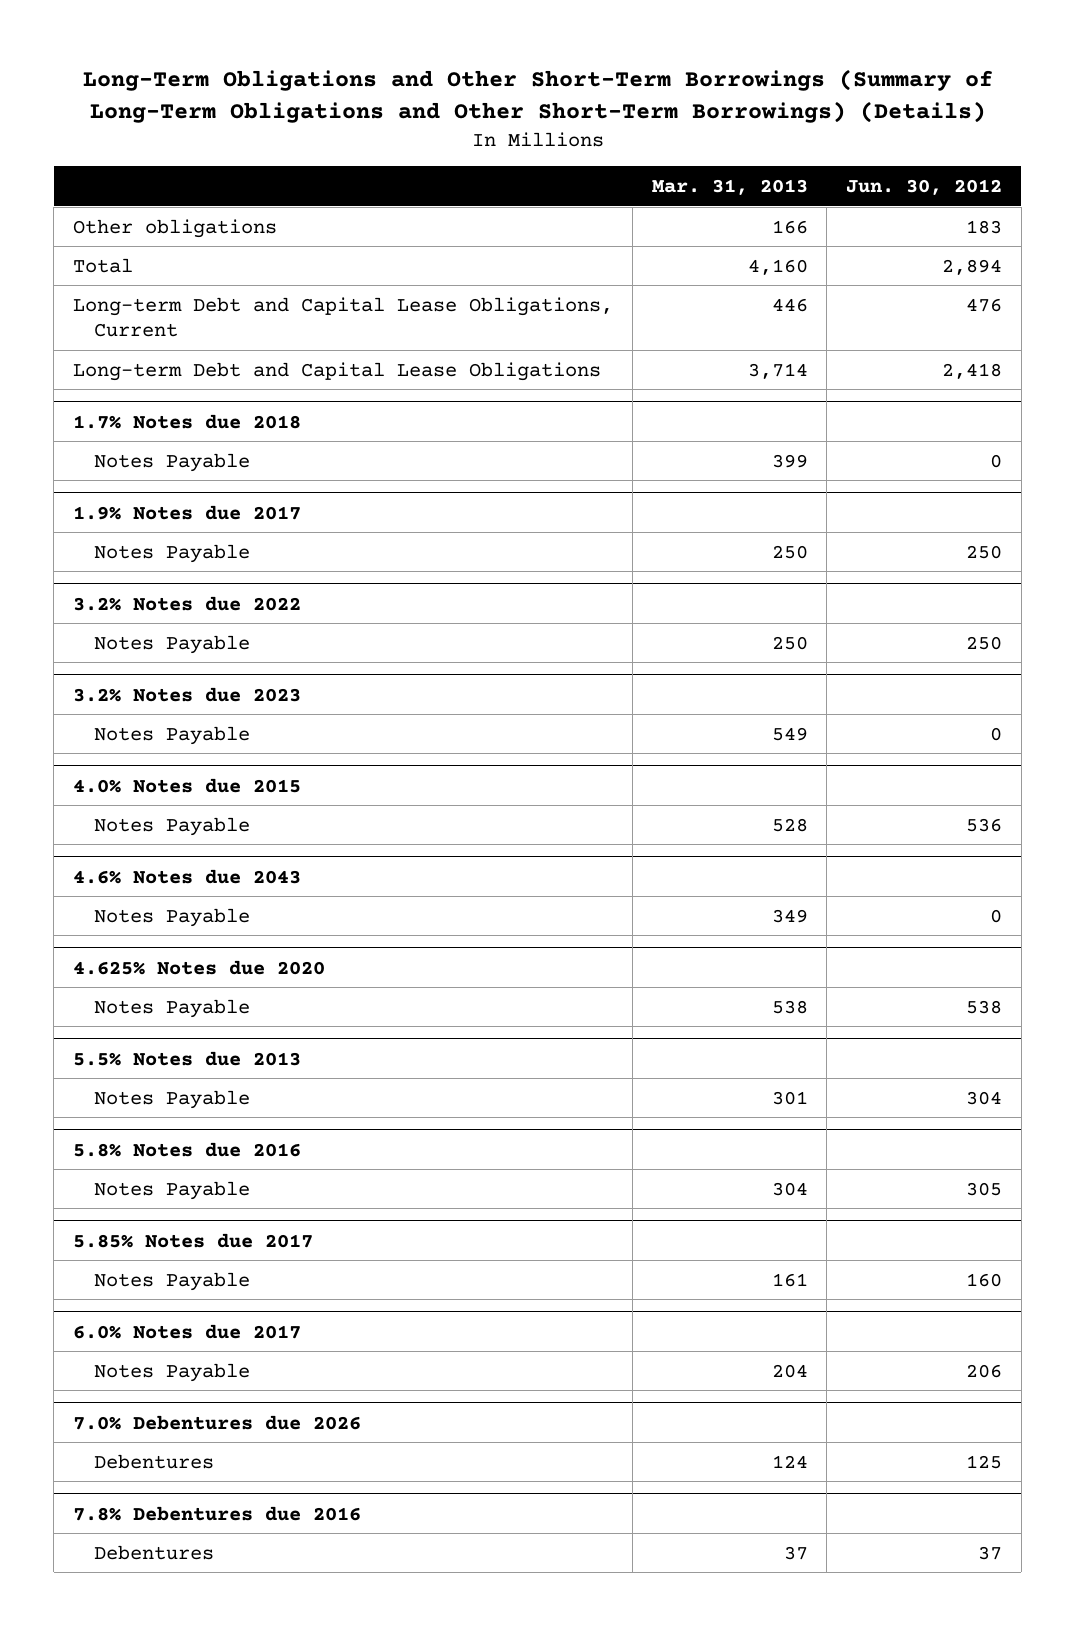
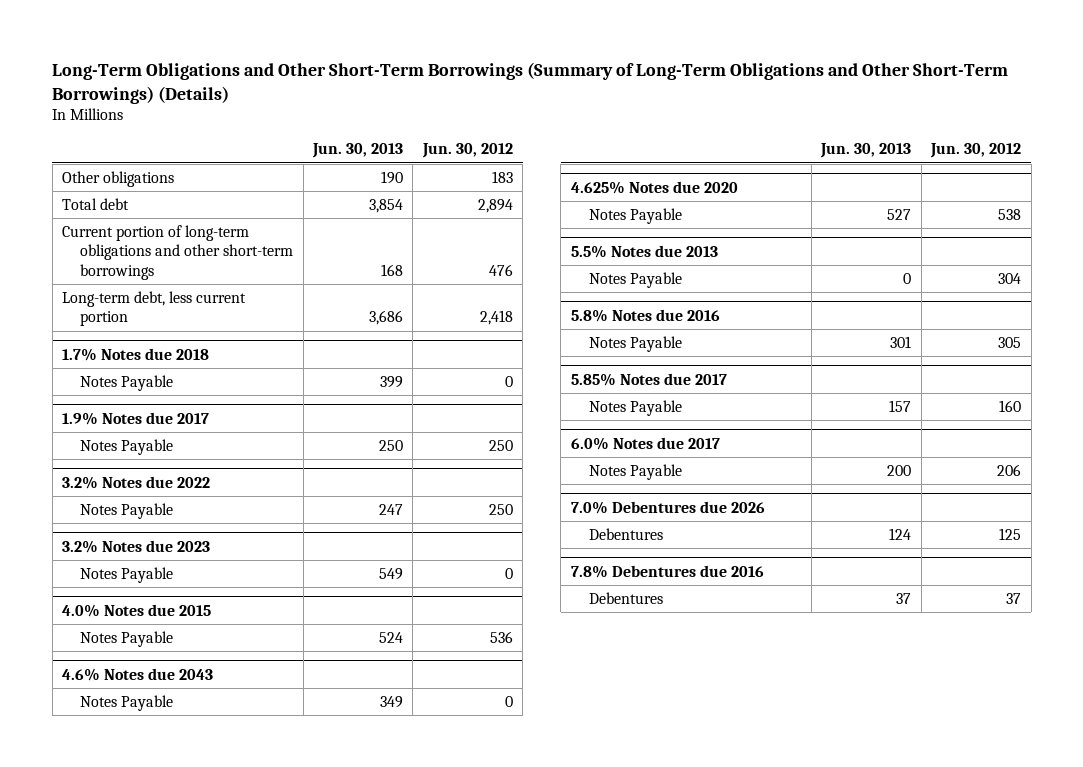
[651,178,808,195] Mar. 31, 2013 -> none
none -> [311,143,403,159] Jun. 30, 2013
[73,257,134,273] Total -> [62,197,130,210] Total debt
[73,296,614,338] Long-term Debt and Capital Lease Obligations, Current -> [62,224,294,280] Current portion of long-term obligations and other short-term borrowings
[73,361,602,381] Long-term Debt and Capital Lease Obligations -> [62,290,247,327] Long-term debt, less current portion

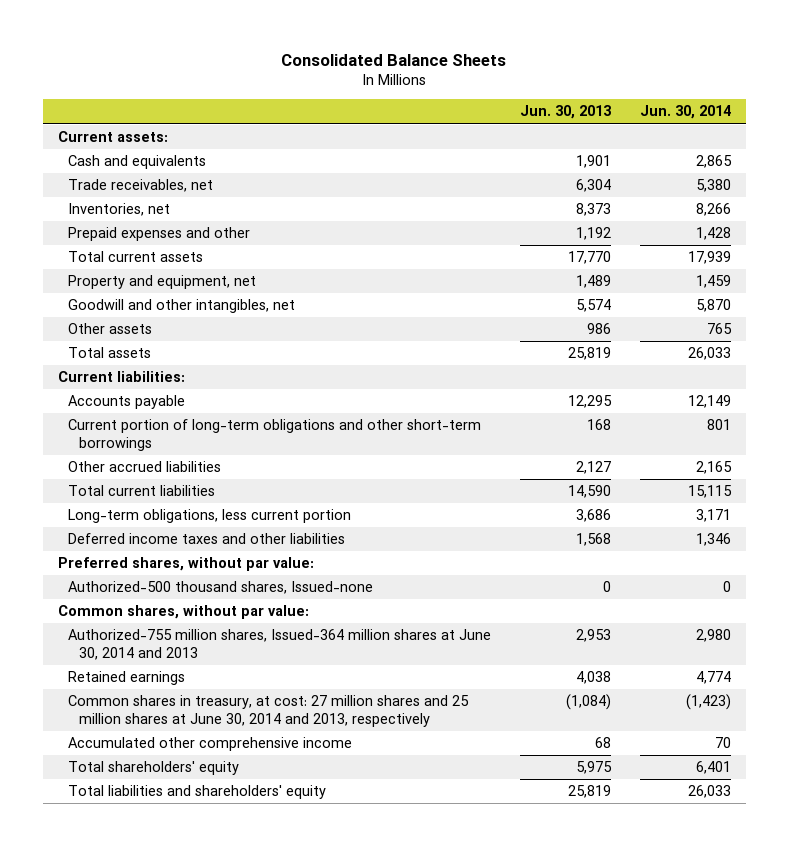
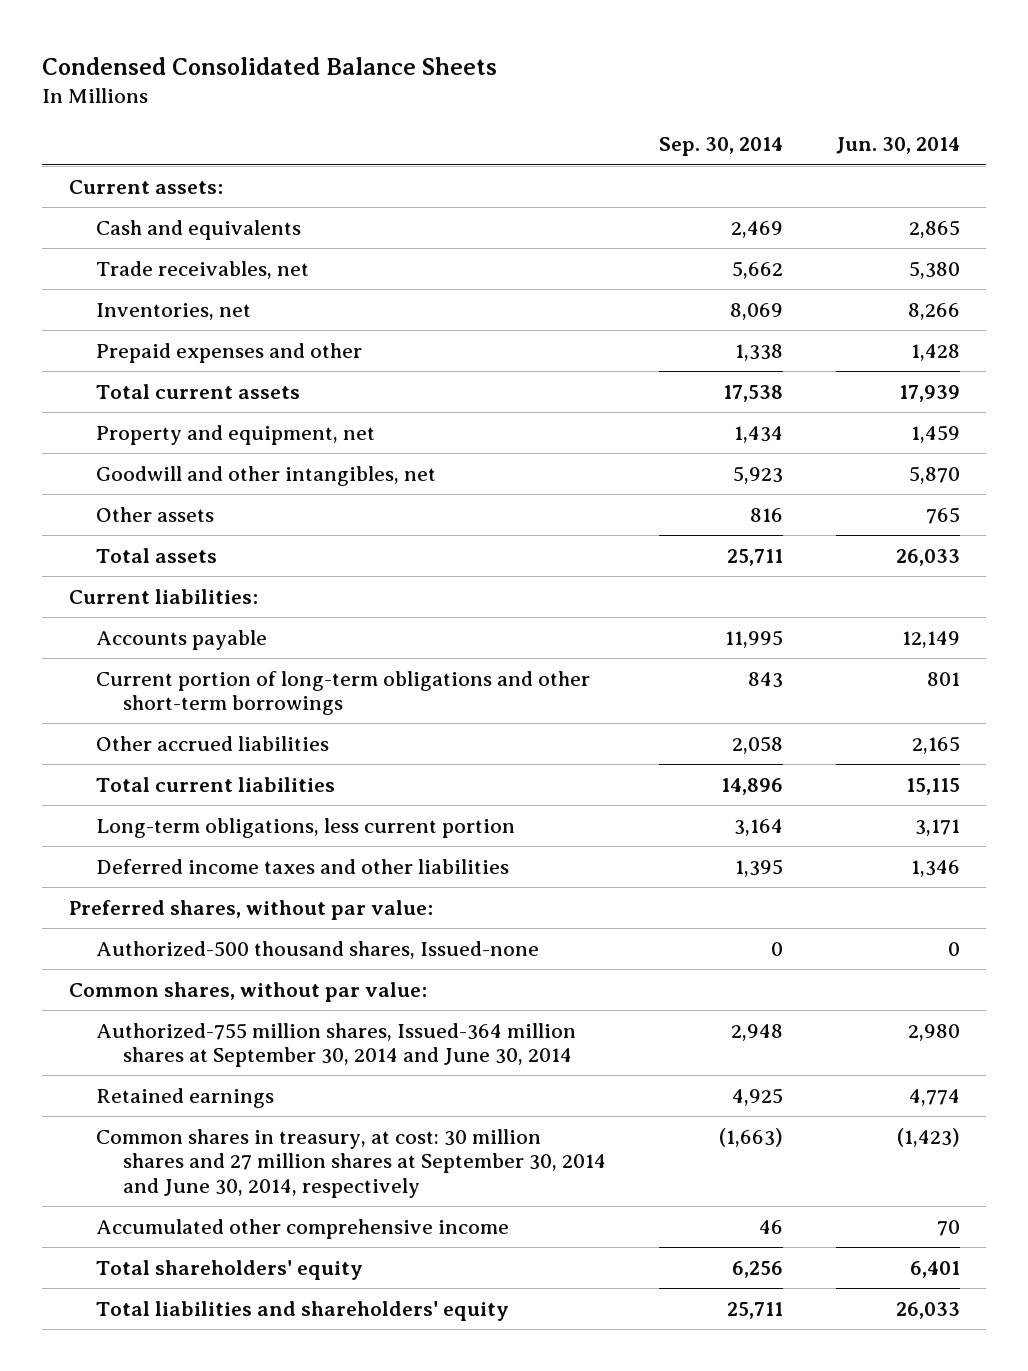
[281,53,507,66] Consolidated Balance Sheets -> [42,56,498,75] Condensed Consolidated Balance Sheets
[520,105,612,120] Jun. 30, 2013 -> none
none -> [658,137,783,157] Sep. 30, 2014
[68,629,492,660] Authorized-755 million shares, Issued-364 million shares at June 30, 2014 and 2013 -> [96,1022,577,1068] Authorized-755 million shares, Issued-364 million shares at September 30, 2014 and June 30, 2014
[68,695,470,727] Common shares in treasury, at cost: 27 million shares and 25 million shares at June 30, 2014 and 2013, respectively -> [96,1128,607,1198] Common shares in treasury, at cost: 30 million shares and 27 million shares at September 30, 2014 and June 30, 2014, respectively

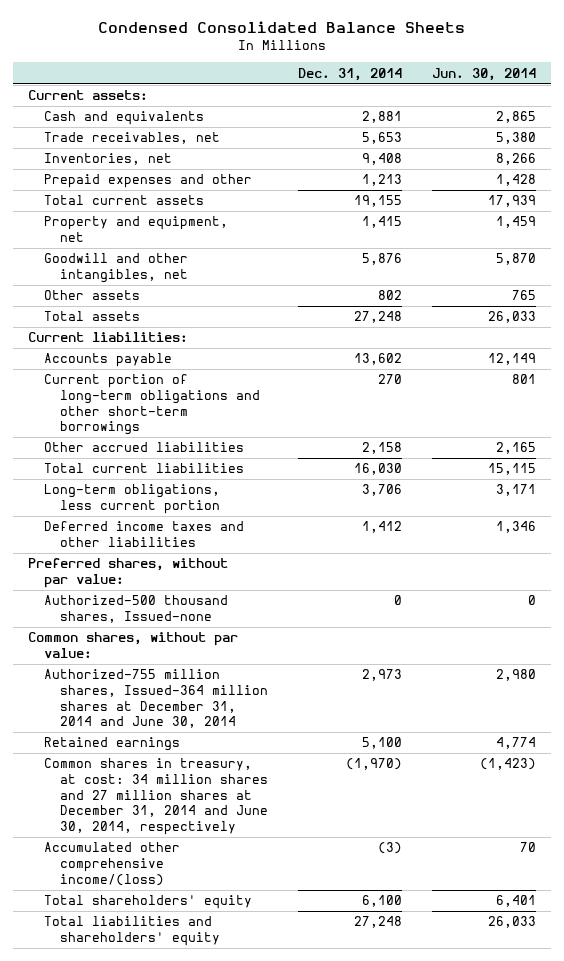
[658,137,783,157] Sep. 30, 2014 -> none
none -> [297,67,402,81] Dec. 31, 2014
[96,1022,577,1068] Authorized-755 million shares, Issued-364 million shares at September 30, 2014 and June 30, 2014 -> [44,669,269,729] Authorized-755 million shares, Issued-364 million shares at December 31, 2014 and June 30, 2014
[96,1128,607,1198] Common shares in treasury, at cost: 30 million shares and 27 million shares at September 30, 2014 and June 30, 2014, respectively -> [44,758,269,835] Common shares in treasury, at cost: 34 million shares and 27 million shares at December 31, 2014 and June 30, 2014, respectively
[96,1218,510,1239] Accumulated other comprehensive income -> [44,842,181,886] Accumulated other comprehensive income/(loss)

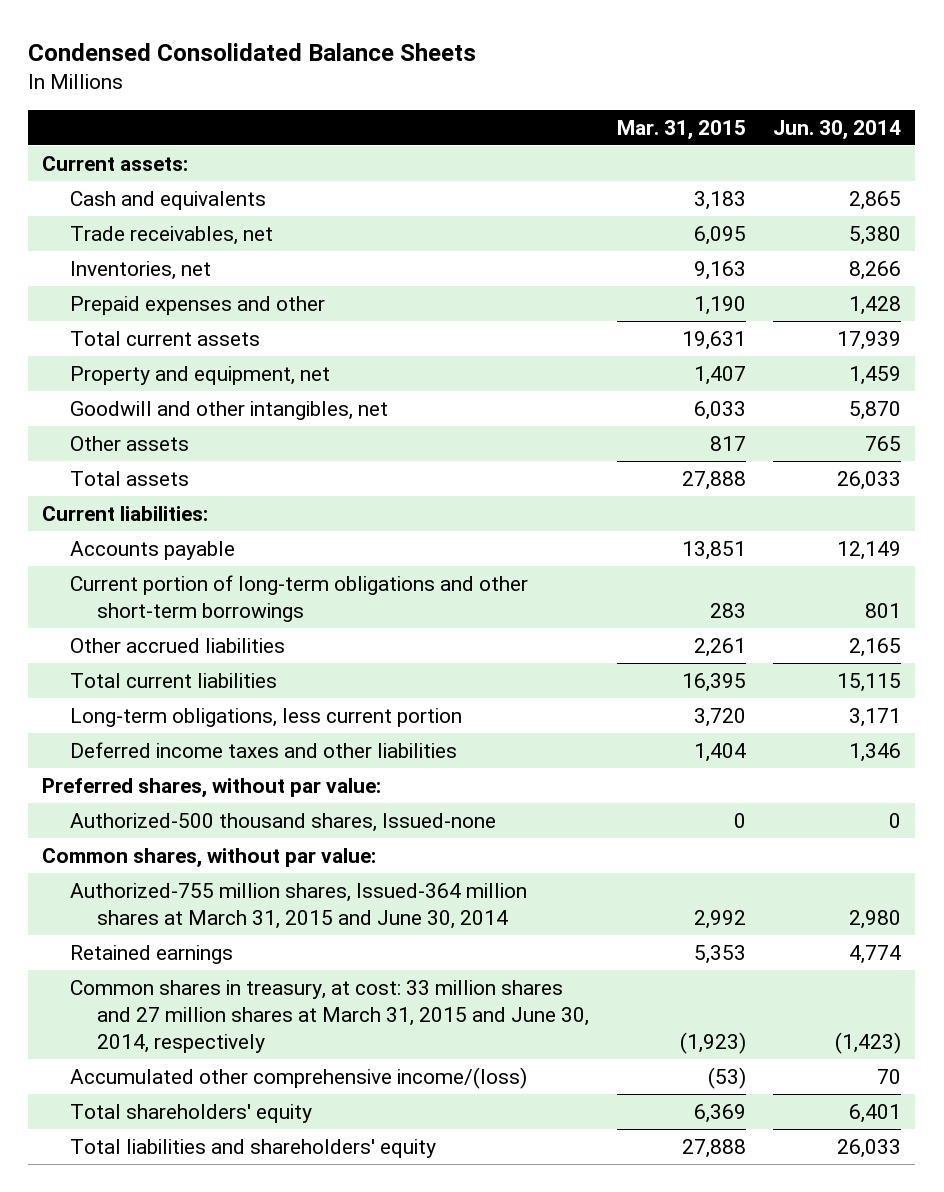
[297,67,402,81] Dec. 31, 2014 -> none
none -> [616,119,746,140] Mar. 31, 2015
[44,669,269,729] Authorized-755 million shares, Issued-364 million shares at December 31, 2014 and June 30, 2014 -> [69,882,527,929] Authorized-755 million shares, Issued-364 million shares at March 31, 2015 and June 30, 2014
[44,758,269,835] Common shares in treasury, at cost: 34 million shares and 27 million shares at December 31, 2014 and June 30, 2014, respectively -> [69,979,590,1053] Common shares in treasury, at cost: 33 million shares and 27 million shares at March 31, 2015 and June 30, 2014, respectively

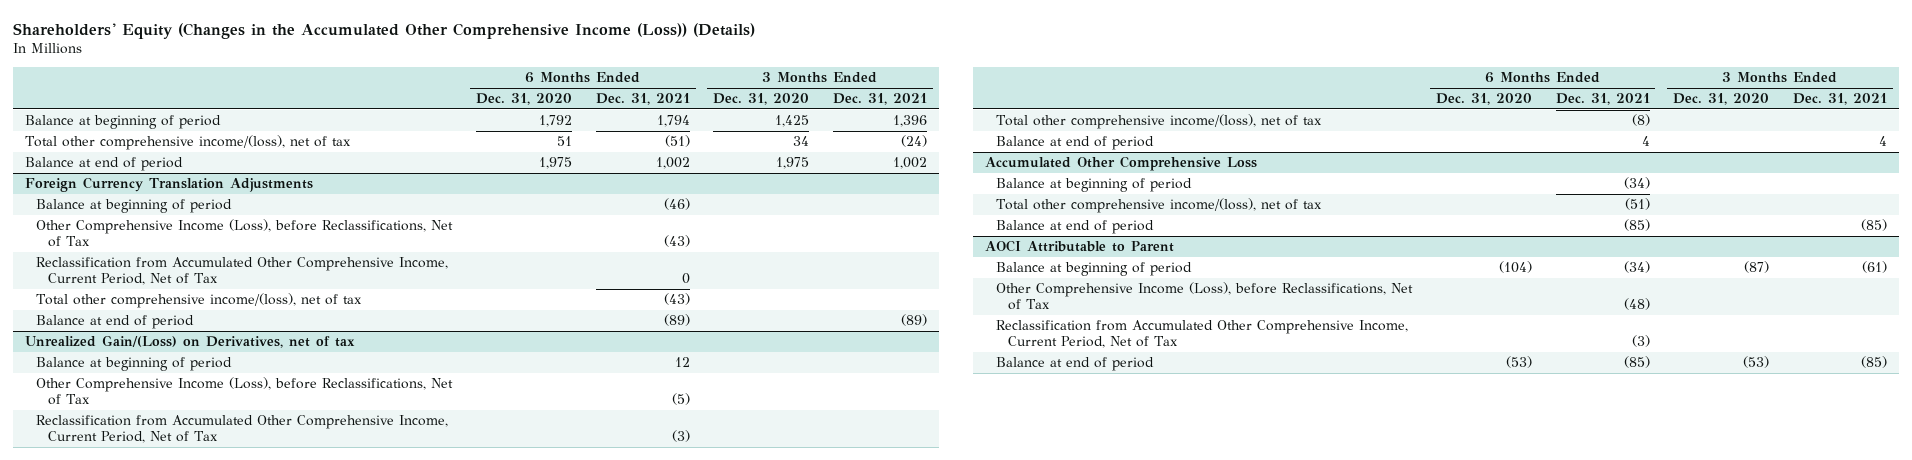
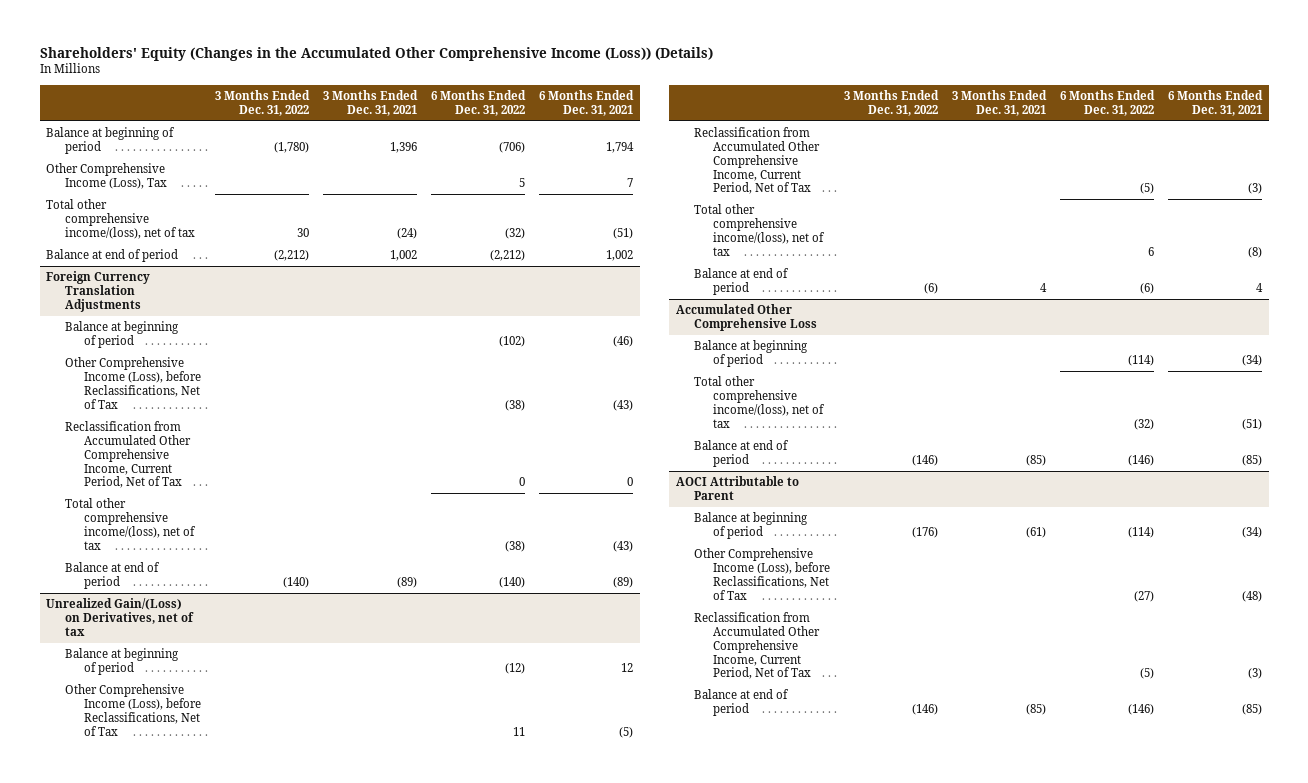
[476,93,573,106] Dec. 31, 2020 -> none
[713,93,810,106] Dec. 31, 2020 -> none
none -> [214,90,310,116] 3 Months Ended Dec. 31, 2022
none -> [430,90,526,116] 6 Months Ended Dec. 31, 2022
none -> [46,163,168,190] Other Comprehensive Income (Loss), Tax

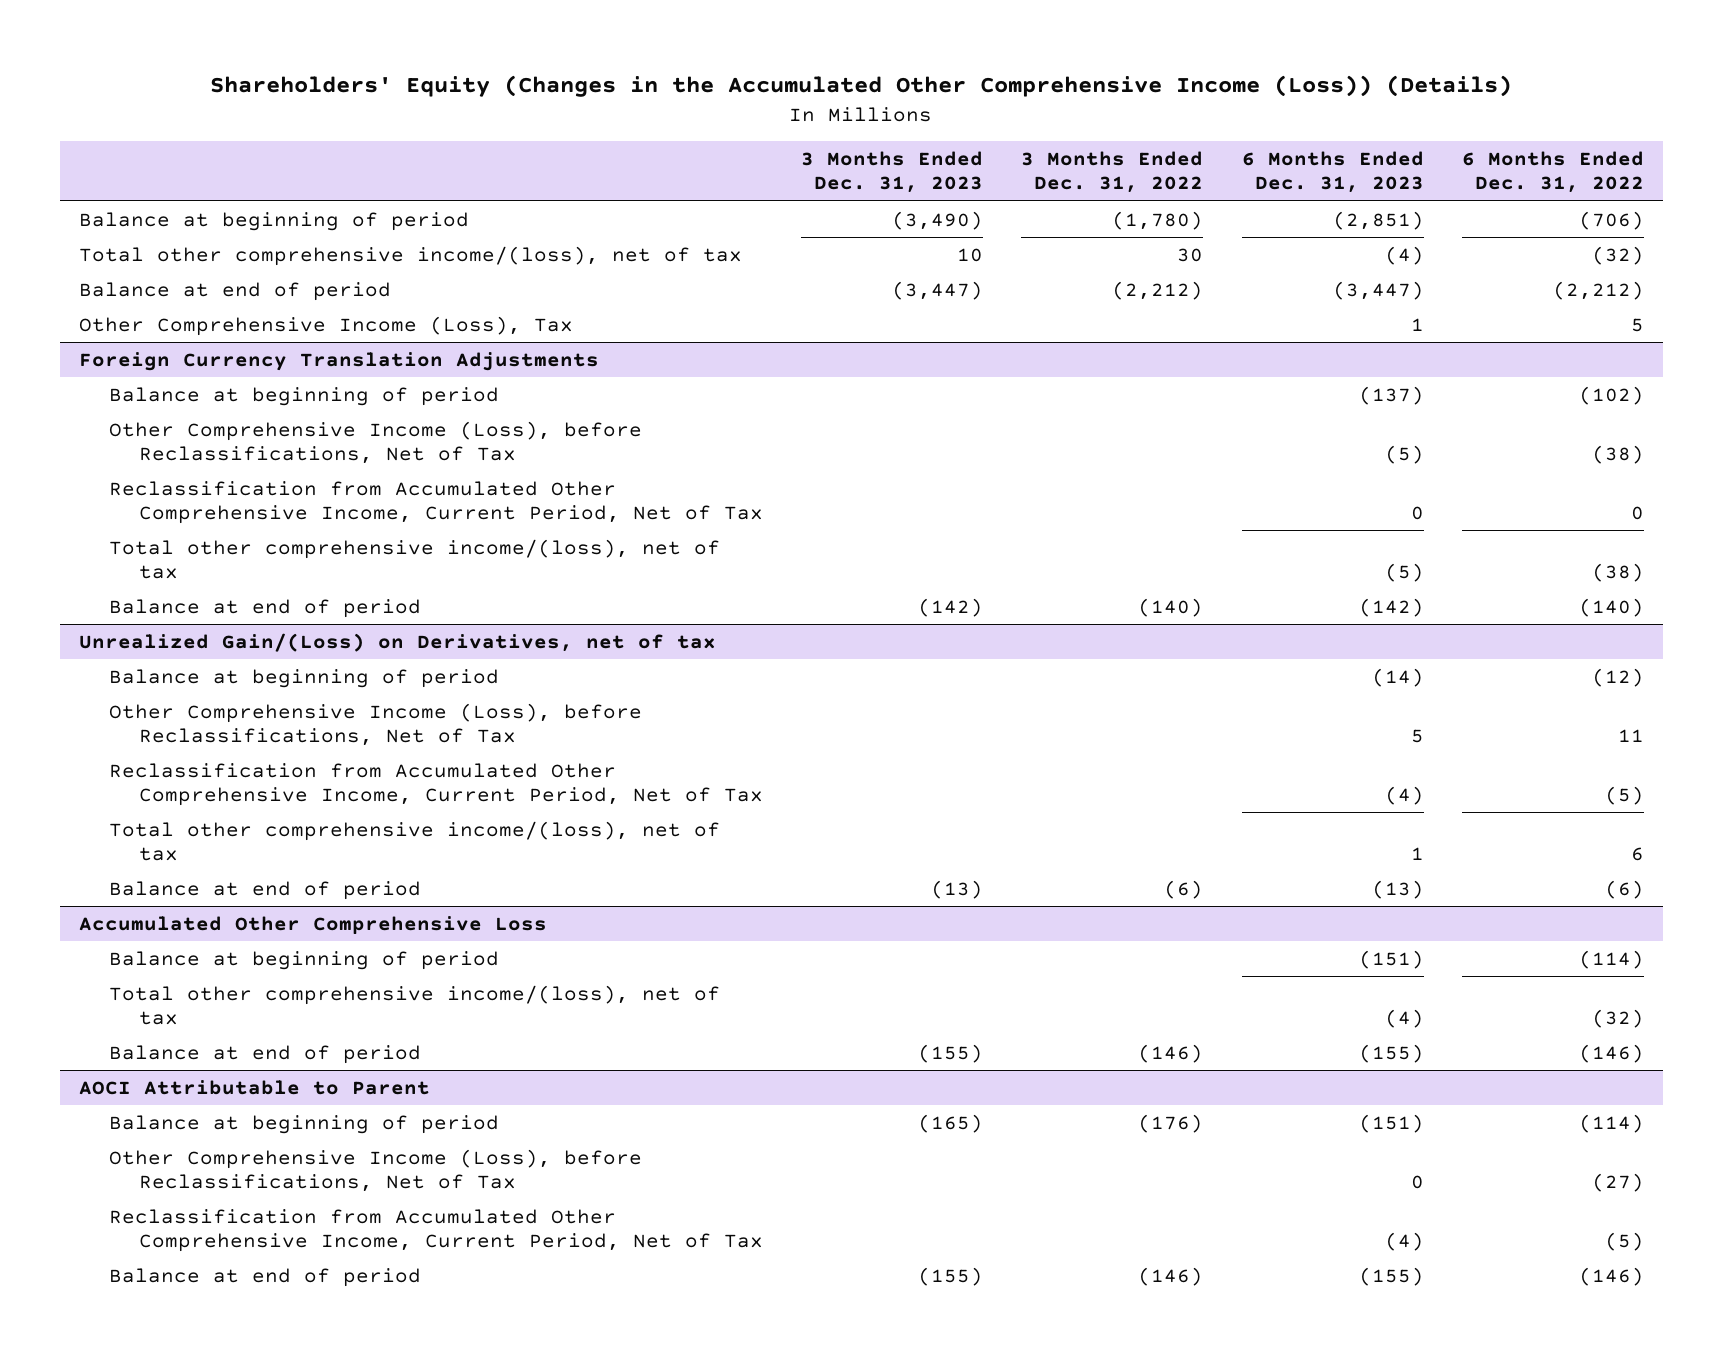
[322,90,418,116] 3 Months Ended Dec. 31, 2021 -> none
[538,90,634,116] 6 Months Ended Dec. 31, 2021 -> none
none -> [801,151,984,194] 3 Months Ended Dec. 31, 2023
none -> [1241,151,1424,194] 6 Months Ended Dec. 31, 2023
[46,163,168,190] Other Comprehensive Income (Loss), Tax -> [78,315,573,336] Other Comprehensive Income (Loss), Tax

